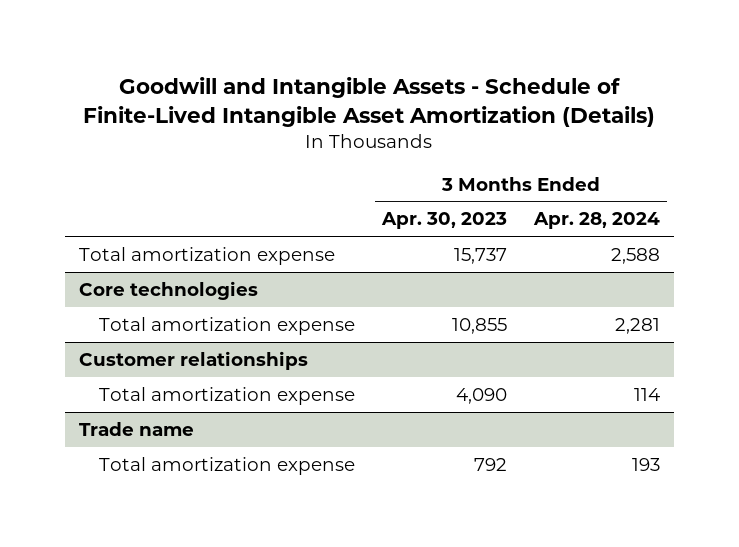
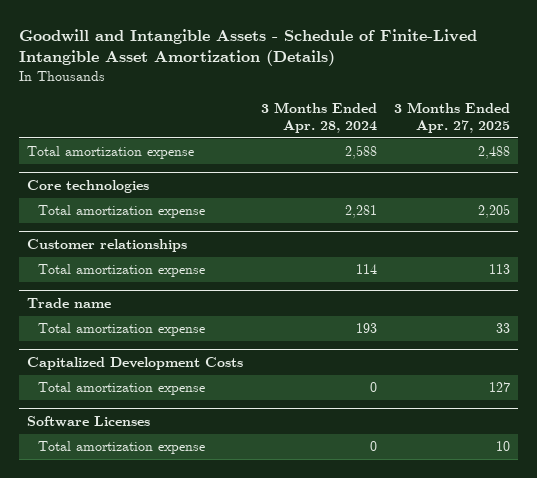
[380,212,507,230] Apr. 30, 2023 -> none
none -> [393,101,510,134] 3 Months Ended Apr. 27, 2025
none -> [27,357,244,371] Capitalized Development Costs
none -> [37,382,205,396] Total amortization expense
none -> [27,416,151,428] Software Licenses
none -> [37,441,205,455] Total amortization expense

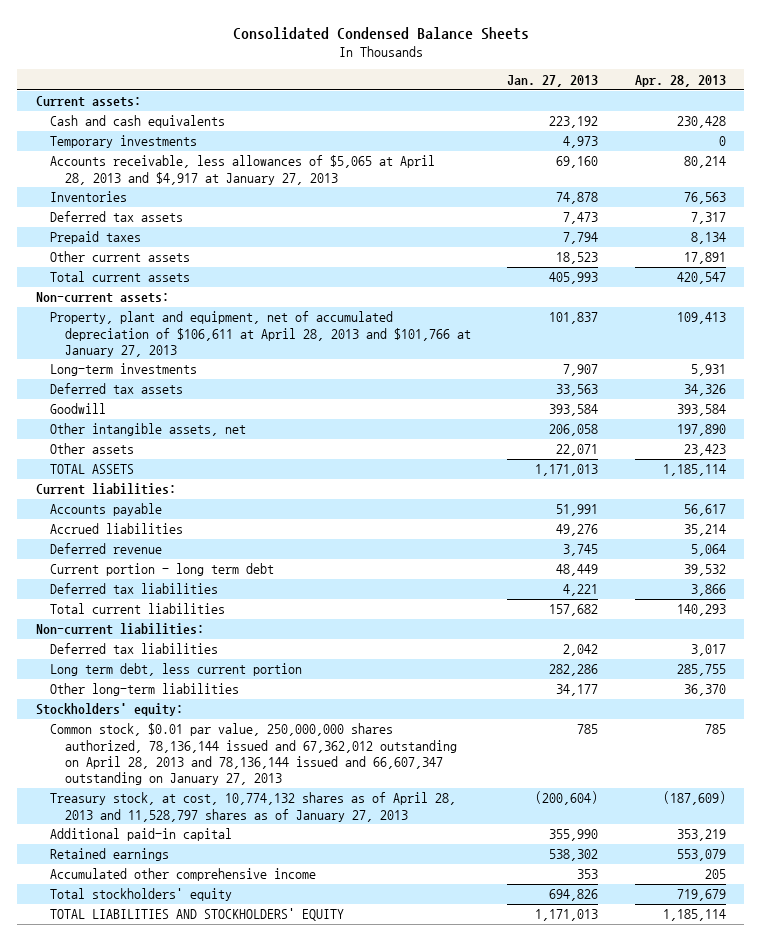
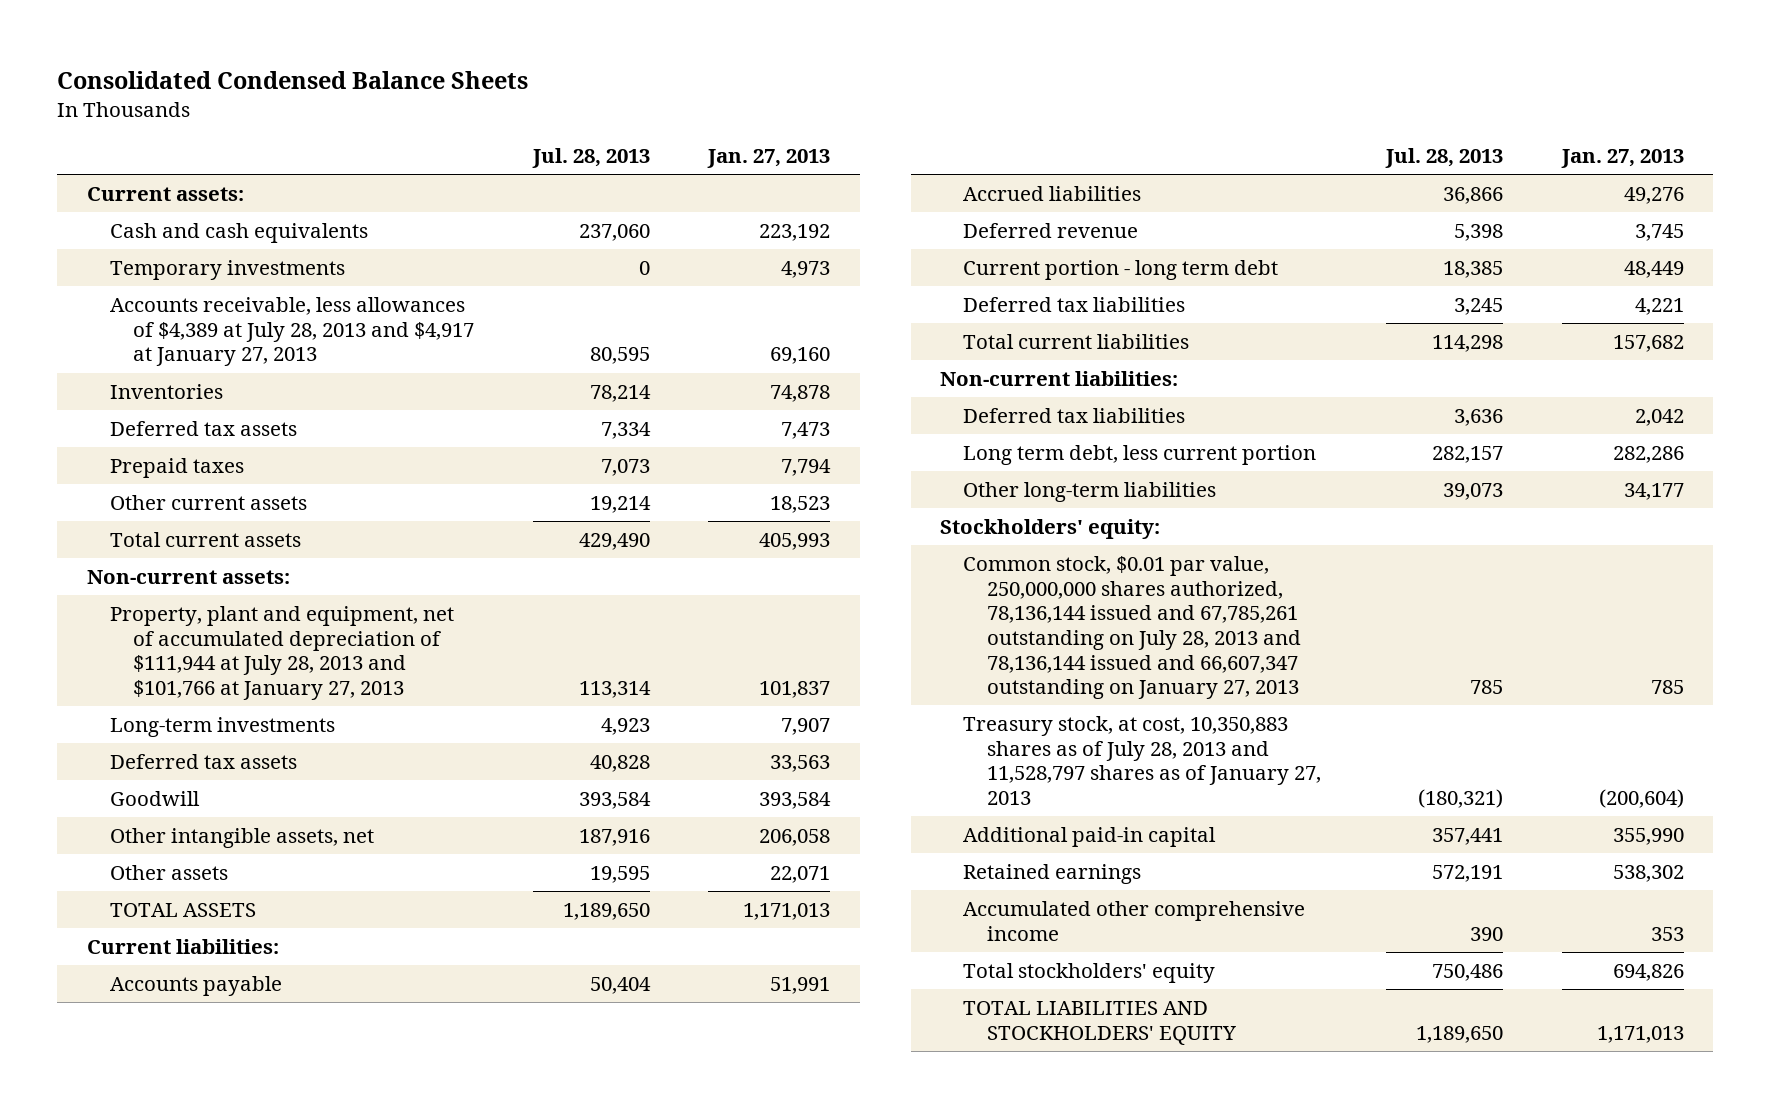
[634,74,726,87] Apr. 28, 2013 -> none
none -> [531,148,650,169] Jul. 28, 2013
[50,155,436,185] Accounts receivable, less allowances of $5,065 at April 28, 2013 and $4,917 at January 27, 2013 -> [109,296,475,367] Accounts receivable, less allowances of $4,389 at July 28, 2013 and $4,917 at January 27, 2013
[50,311,471,357] Property, plant and equipment, net of accumulated depreciation of $106,611 at April 28, 2013 and $101,766 at January 27, 2013 -> [109,605,454,700] Property, plant and equipment, net of accumulated depreciation of $111,944 at July 28, 2013 and $101,766 at January 27, 2013
[50,723,457,785] Common stock, $0.01 par value, 250,000,000 shares authorized, 78,136,144 issued and 67,362,012 outstanding on April 28, 2013 and 78,136,144 issued and 66,607,347 outstanding on January 27, 2013 -> [963,555,1301,700] Common stock, $0.01 par value, 250,000,000 shares authorized, 78,136,144 issued and 67,785,261 outstanding on July 28, 2013 and 78,136,144 issued and 66,607,347 outstanding on January 27, 2013
[50,792,457,822] Treasury stock, at cost, 10,774,132 shares as of April 28, 2013 and 11,528,797 shares as of January 27, 2013 -> [963,715,1321,805] Treasury stock, at cost, 10,350,883 shares as of July 28, 2013 and 11,528,797 shares as of January 27, 2013

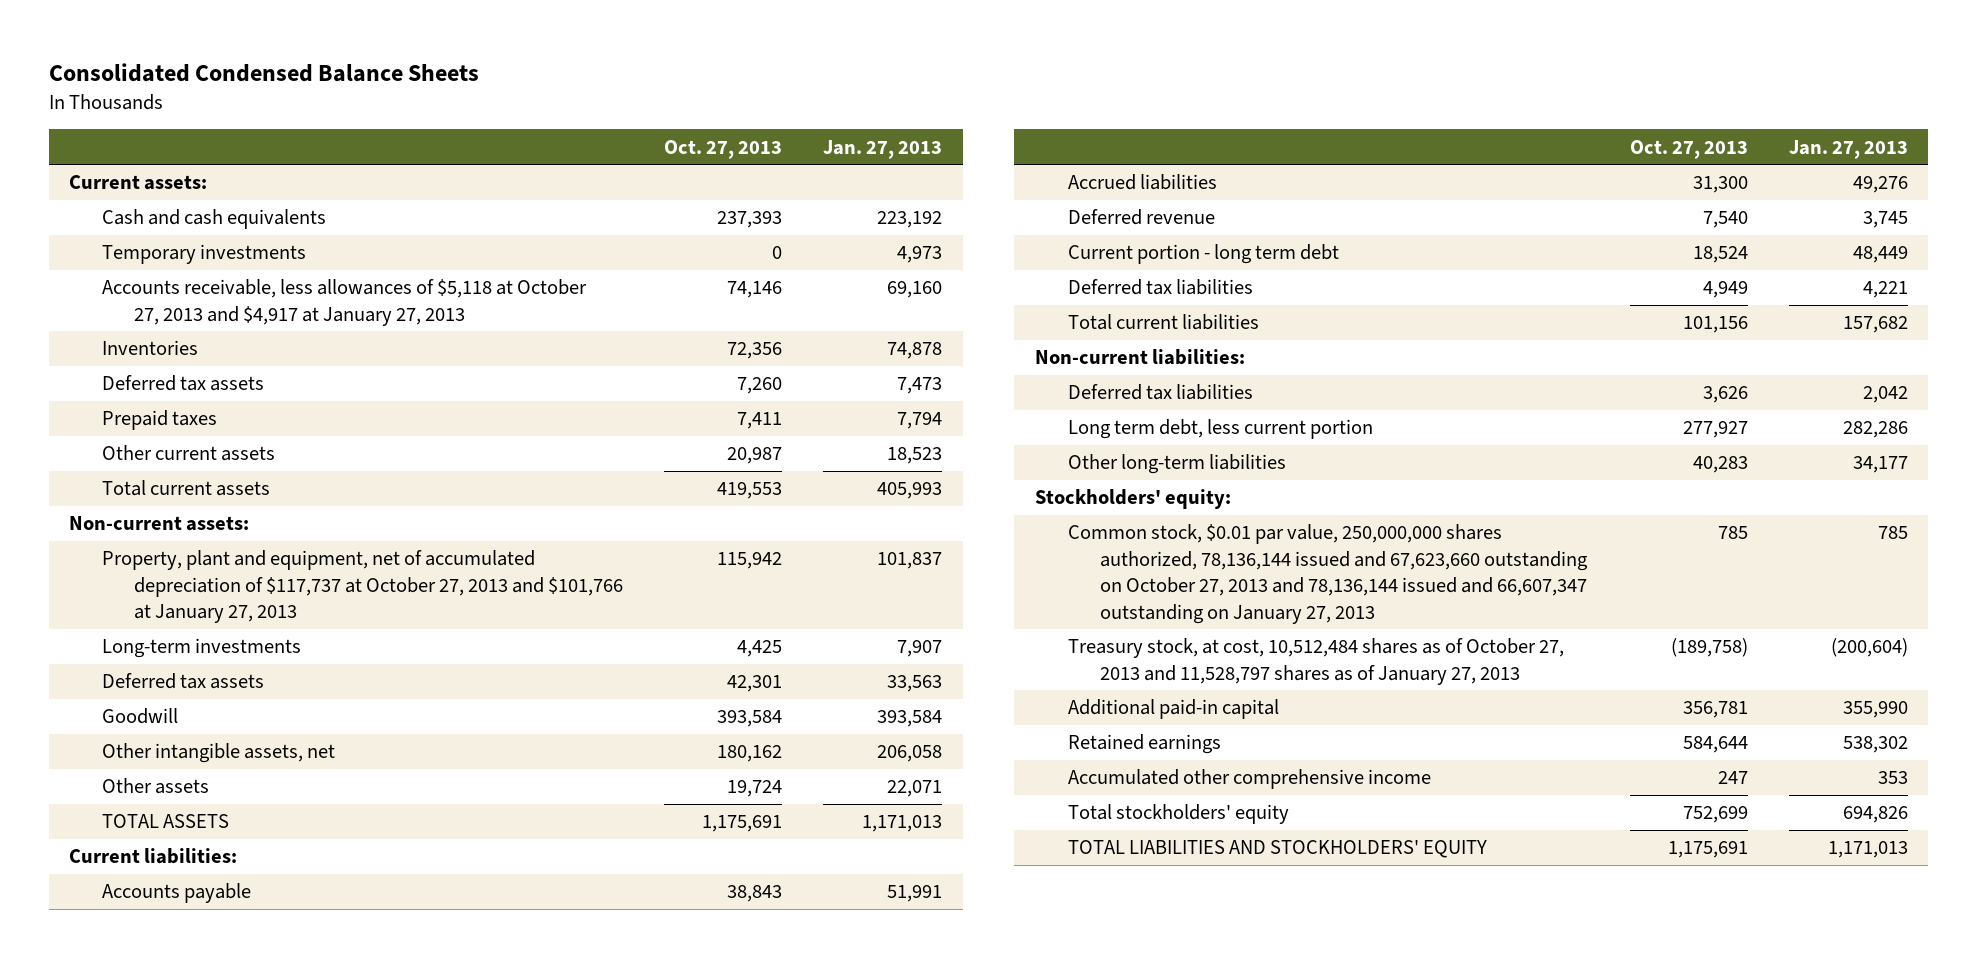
[531,148,650,169] Jul. 28, 2013 -> none
none -> [664,139,783,159] Oct. 27, 2013
[109,296,475,367] Accounts receivable, less allowances of $4,389 at July 28, 2013 and $4,917 at January 27, 2013 -> [101,279,587,326] Accounts receivable, less allowances of $5,118 at October 27, 2013 and $4,917 at January 27, 2013
[109,605,454,700] Property, plant and equipment, net of accumulated depreciation of $111,944 at July 28, 2013 and $101,766 at January 27, 2013 -> [101,550,624,624] Property, plant and equipment, net of accumulated depreciation of $117,737 at October 27, 2013 and $101,766 at January 27, 2013
[963,555,1301,700] Common stock, $0.01 par value, 250,000,000 shares authorized, 78,136,144 issued and 67,785,261 outstanding on July 28, 2013 and 78,136,144 issued and 66,607,347 outstanding on January 27, 2013 -> [1067,524,1589,624] Common stock, $0.01 par value, 250,000,000 shares authorized, 78,136,144 issued and 67,623,660 outstanding on October 27, 2013 and 78,136,144 issued and 66,607,347 outstanding on January 27, 2013
[963,715,1321,805] Treasury stock, at cost, 10,350,883 shares as of July 28, 2013 and 11,528,797 shares as of January 27, 2013 -> [1067,638,1564,685] Treasury stock, at cost, 10,512,484 shares as of October 27, 2013 and 11,528,797 shares as of January 27, 2013

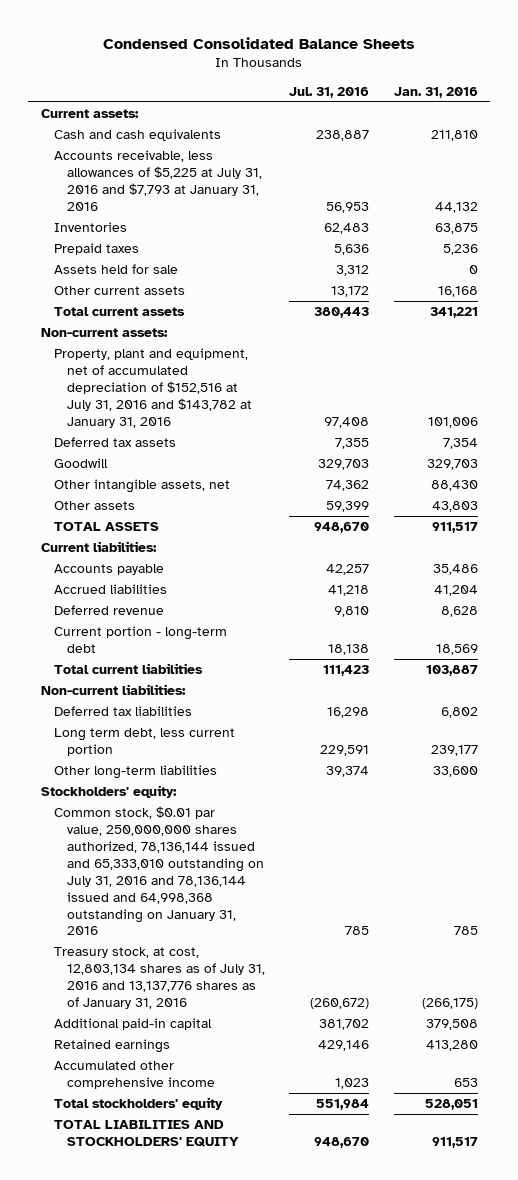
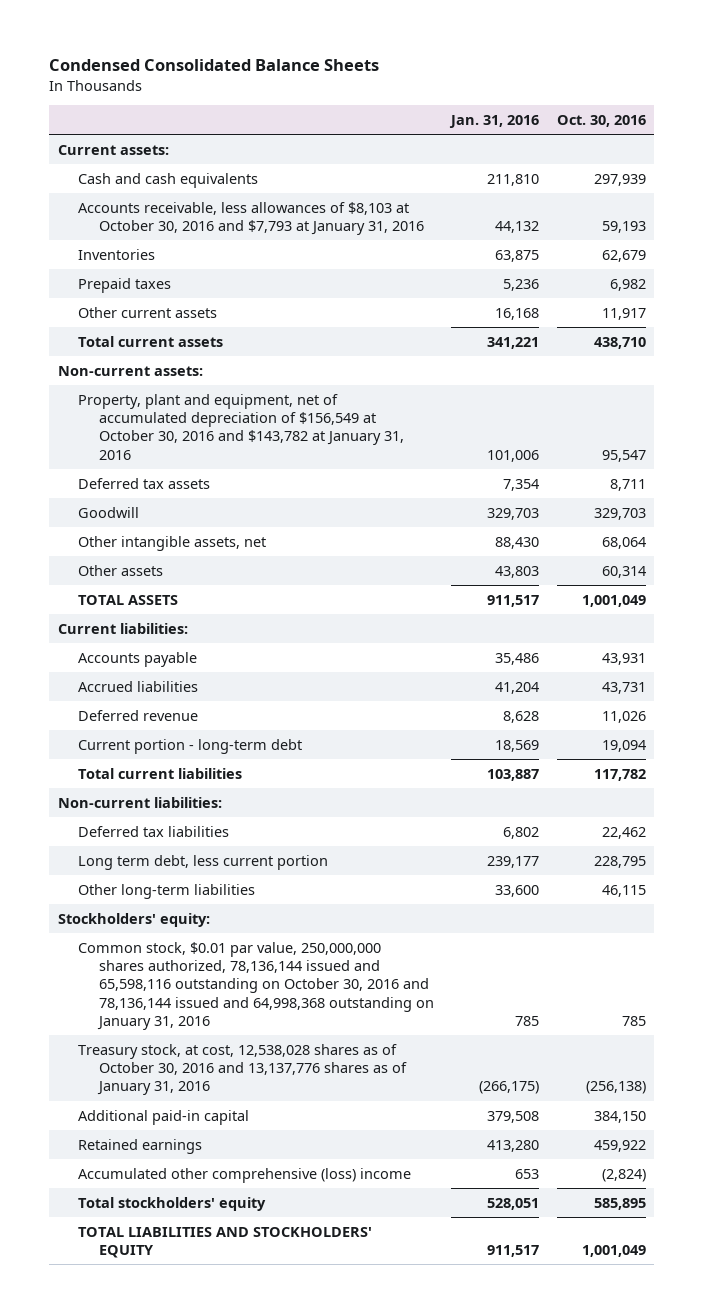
[289,86,370,98] Jul. 31, 2016 -> none
none -> [556,114,646,127] Oct. 30, 2016
[53,150,262,211] Accounts receivable, less allowances of $5,225 at July 31, 2016 and $7,793 at January 31, 2016 -> [78,201,424,235] Accounts receivable, less allowances of $8,103 at October 30, 2016 and $7,793 at January 31, 2016
[53,264,178,275] Assets held for sale -> none
[53,348,252,428] Property, plant and equipment, net of accumulated depreciation of $152,516 at July 31, 2016 and $143,782 at January 31, 2016 -> [78,393,404,460] Property, plant and equipment, net of accumulated depreciation of $156,549 at October 30, 2016 and $143,782 at January 31, 2016
[53,806,264,936] Common stock, $0.01 par value, 250,000,000 shares authorized, 78,136,144 issued and 65,333,010 outstanding on July 31, 2016 and 78,136,144 issued and 64,998,368 outstanding on January 31, 2016 -> [78,941,434,1030] Common stock, $0.01 par value, 250,000,000 shares authorized, 78,136,144 issued and 65,598,116 outstanding on October 30, 2016 and 78,136,144 issued and 64,998,368 outstanding on January 31, 2016
[53,947,265,1009] Treasury stock, at cost, 12,803,134 shares as of July 31, 2016 and 13,137,776 shares as of January 31, 2016 -> [78,1043,407,1096] Treasury stock, at cost, 12,538,028 shares as of October 30, 2016 and 13,137,776 shares as of January 31, 2016
[53,1061,215,1089] Accumulated other comprehensive income -> [78,1167,412,1183] Accumulated other comprehensive (loss) income

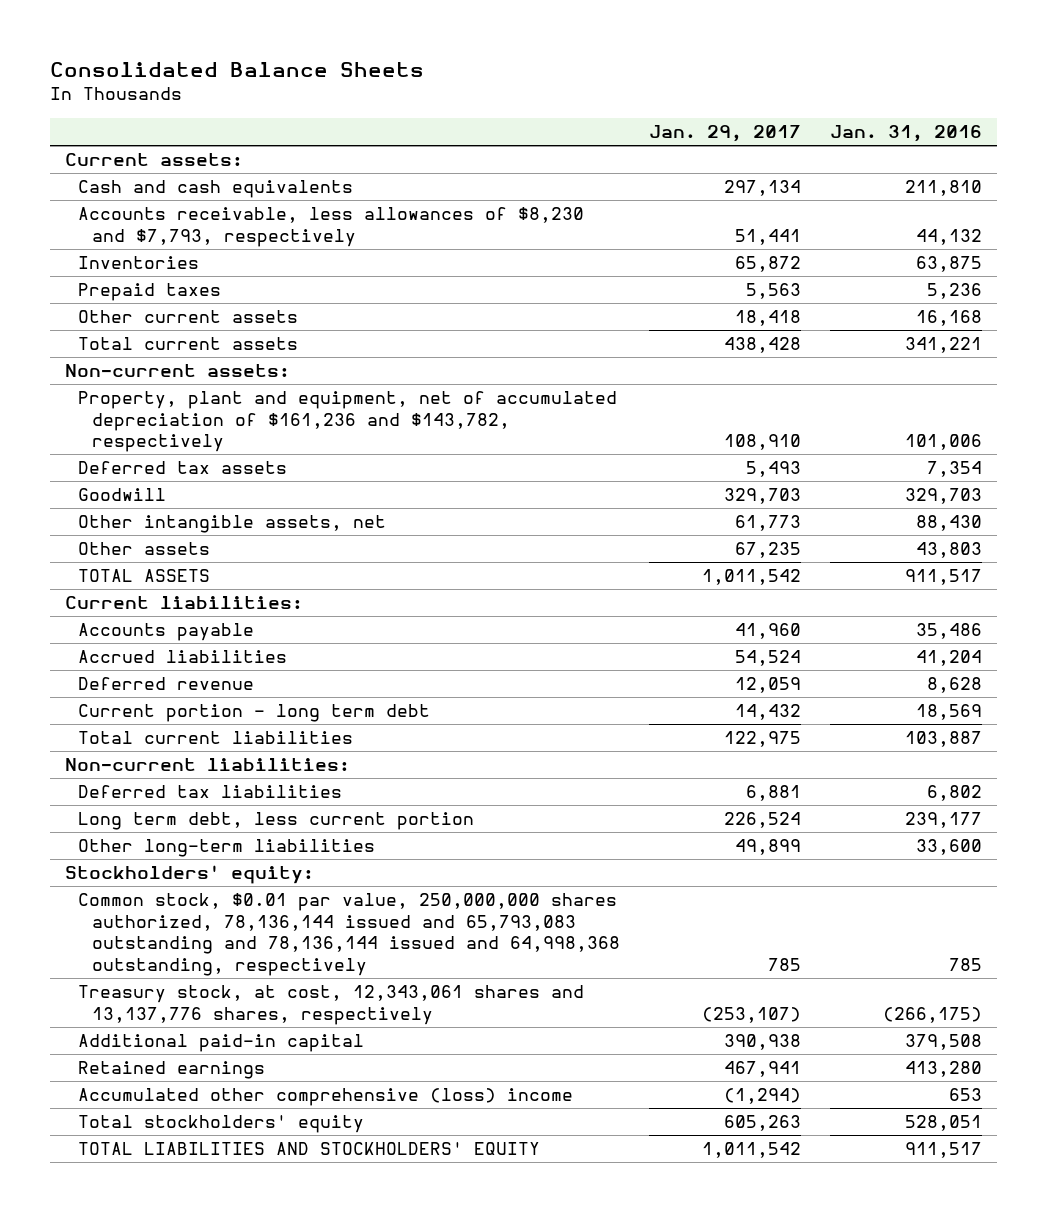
[48,59,379,72] Condensed Consolidated Balance Sheets -> [49,61,424,77] Consolidated Balance Sheets
[556,114,646,127] Oct. 30, 2016 -> none
none -> [649,125,802,143] Jan. 29, 2017
[78,201,424,235] Accounts receivable, less allowances of $8,103 at October 30, 2016 and $7,793 at January 31, 2016 -> [78,207,585,247] Accounts receivable, less allowances of $8,230 and $7,793, respectively
[78,393,404,460] Property, plant and equipment, net of accumulated depreciation of $156,549 at October 30, 2016 and $143,782 at January 31, 2016 -> [78,391,618,453] Property, plant and equipment, net of accumulated depreciation of $161,236 and $143,782, respectively
[78,738,303,754] Current portion - long-term debt -> [78,704,431,723] Current portion - long term debt
[78,941,434,1030] Common stock, $0.01 par value, 250,000,000 shares authorized, 78,136,144 issued and 65,598,116 outstanding on October 30, 2016 and 78,136,144 issued and 64,998,368 outstanding on January 31, 2016 -> [78,893,620,976] Common stock, $0.01 par value, 250,000,000 shares authorized, 78,136,144 issued and 65,793,083 outstanding and 78,136,144 issued and 64,998,368 outstanding, respectively
[78,1043,407,1096] Treasury stock, at cost, 12,538,028 shares as of October 30, 2016 and 13,137,776 shares as of January 31, 2016 -> [78,985,585,1025] Treasury stock, at cost, 12,343,061 shares and 13,137,776 shares, respectively

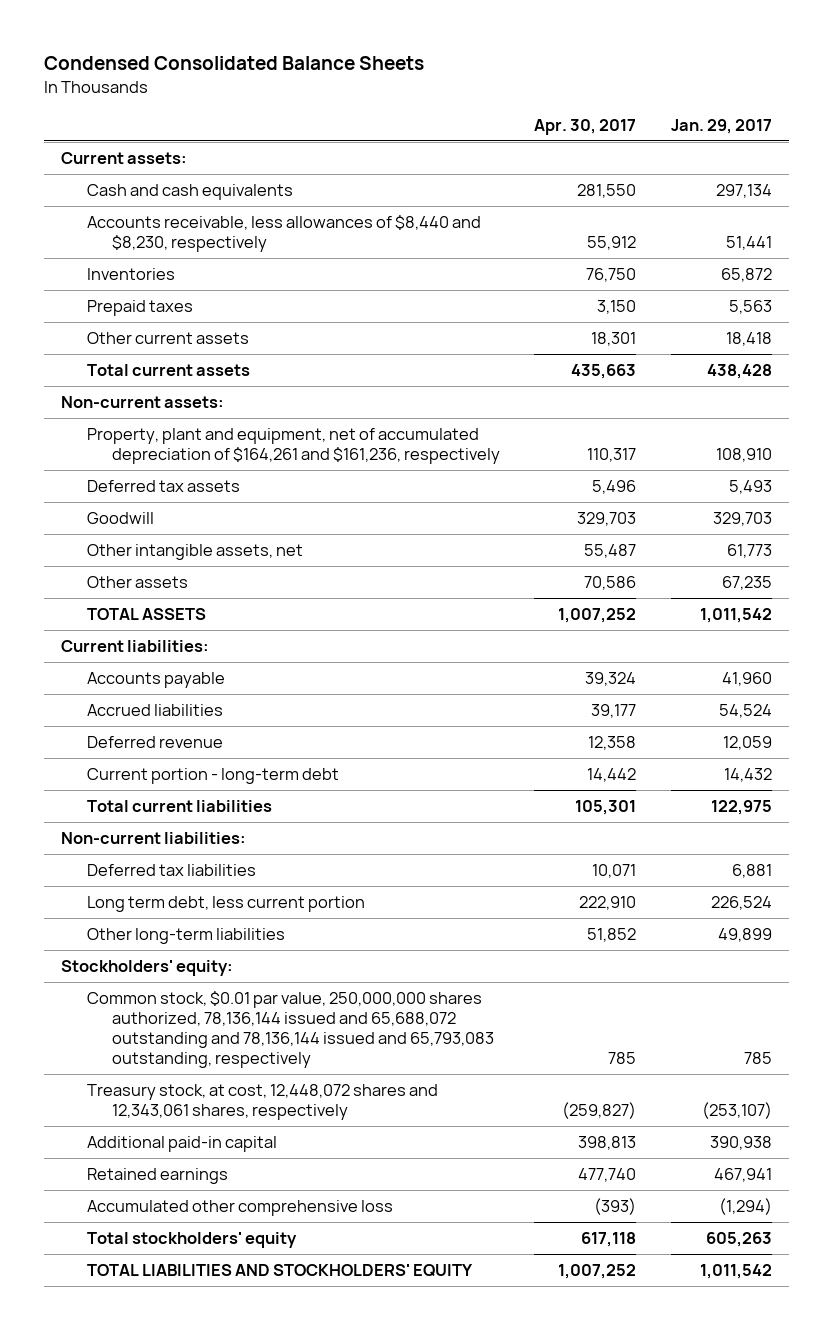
[49,61,424,77] Consolidated Balance Sheets -> [44,55,425,70] Condensed Consolidated Balance Sheets
[830,125,983,143] Jan. 31, 2016 -> none
none -> [534,119,637,136] Apr. 30, 2017
[78,207,585,247] Accounts receivable, less allowances of $8,230 and $7,793, respectively -> [86,214,481,253] Accounts receivable, less allowances of $8,440 and $8,230, respectively
[78,391,618,453] Property, plant and equipment, net of accumulated depreciation of $161,236 and $143,782, respectively -> [86,427,501,465] Property, plant and equipment, net of accumulated depreciation of $164,261 and $161,236, respectively
[78,704,431,723] Current portion - long term debt -> [86,767,339,784] Current portion - long-term debt
[78,893,620,976] Common stock, $0.01 par value, 250,000,000 shares authorized, 78,136,144 issued and 65,793,083 outstanding and 78,136,144 issued and 64,998,368 outstanding, respectively -> [86,990,495,1069] Common stock, $0.01 par value, 250,000,000 shares authorized, 78,136,144 issued and 65,688,072 outstanding and 78,136,144 issued and 65,793,083 outstanding, respectively
[78,985,585,1025] Treasury stock, at cost, 12,343,061 shares and 13,137,776 shares, respectively -> [86,1083,438,1121] Treasury stock, at cost, 12,448,072 shares and 12,343,061 shares, respectively
[78,1088,574,1107] Accumulated other comprehensive (loss) income -> [86,1199,393,1216] Accumulated other comprehensive loss

